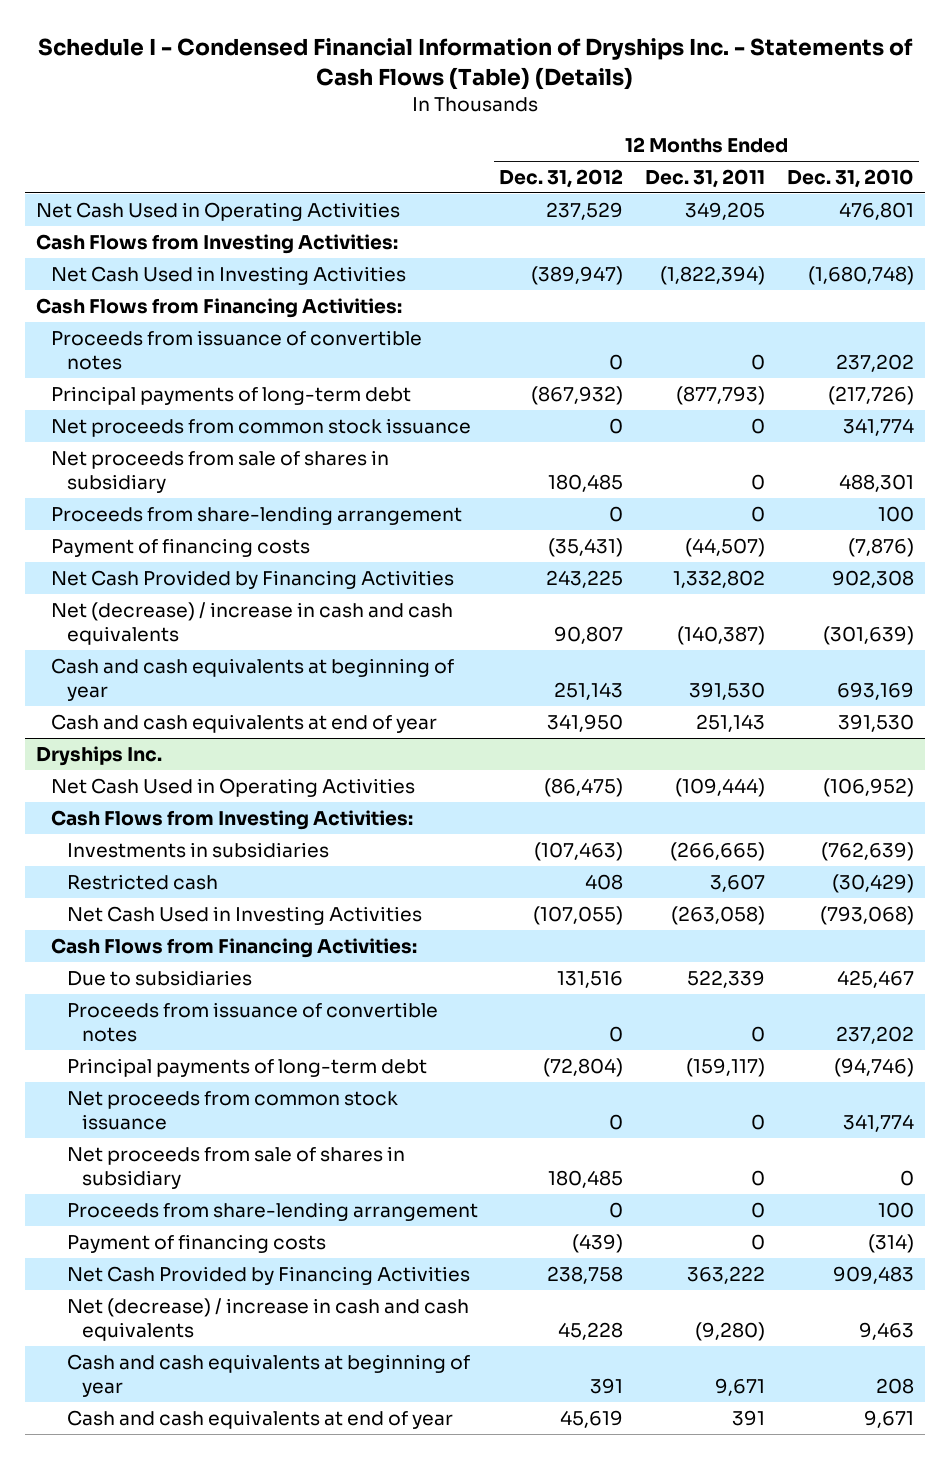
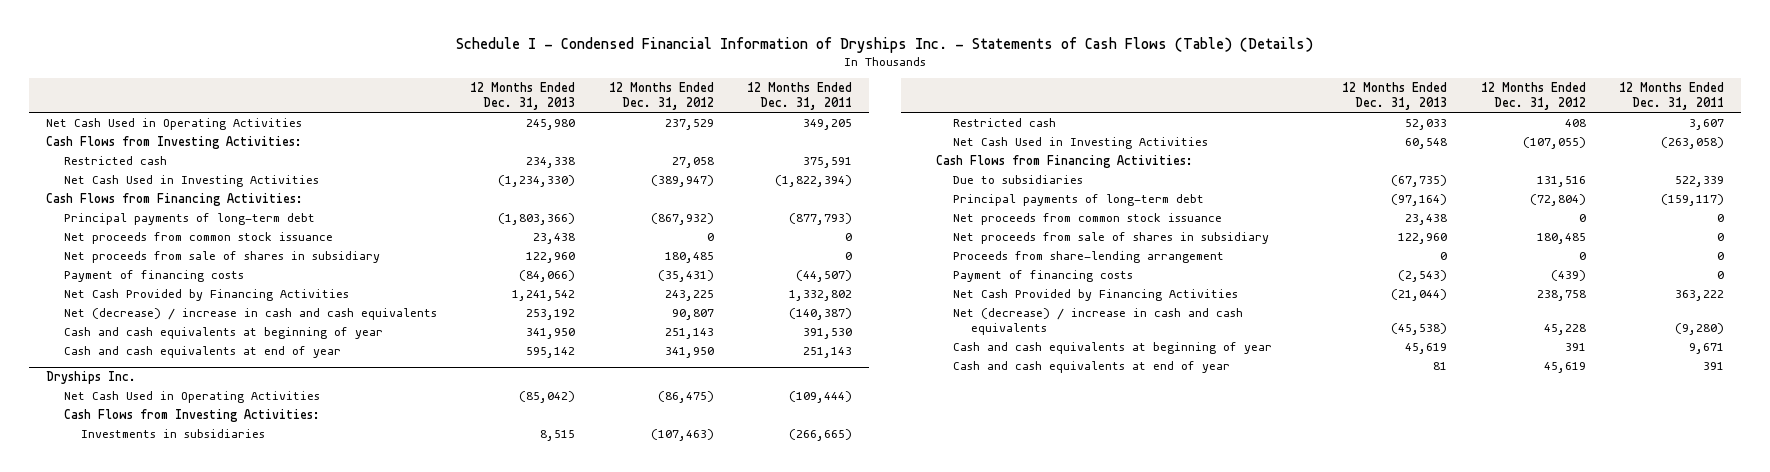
[786,169,914,189] Dec. 31, 2010 -> none
none -> [470,82,576,111] 12 Months Ended Dec. 31, 2013
none -> [63,155,167,165] Restricted cash
[51,329,423,371] Proceeds from issuance of convertible notes -> none
[51,505,463,525] Proceeds from share-lending arrangement -> none
[66,1001,438,1043] Proceeds from issuance of convertible notes -> none

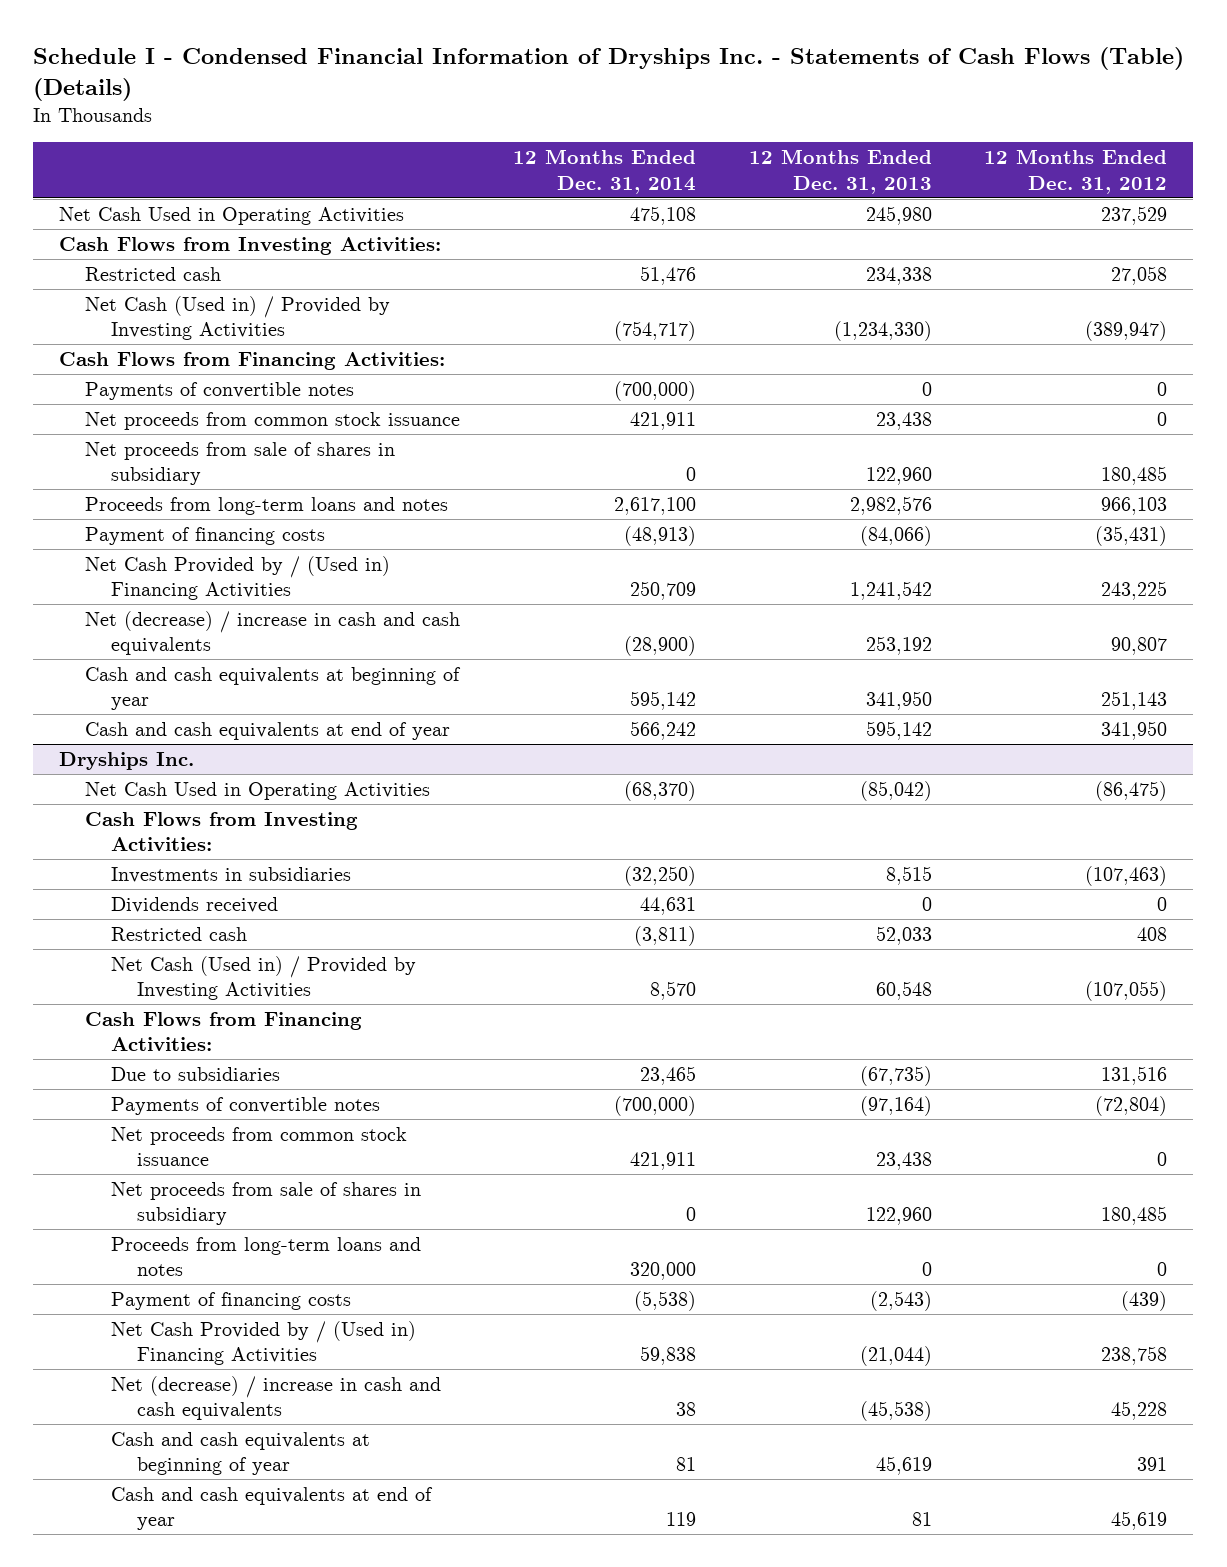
[747,82,853,111] 12 Months Ended Dec. 31, 2011 -> none
none -> [512,149,696,194] 12 Months Ended Dec. 31, 2014
[63,174,319,187] Net Cash Used in Investing Activities -> [85,296,391,341] Net Cash (Used in) / Provided by Investing Activities
[63,212,315,225] Principal payments of long-term debt -> none
none -> [85,382,355,401] Payments of convertible notes
none -> [85,497,449,516] Proceeds from long-term loans and notes
[63,288,349,301] Net Cash Provided by Financing Activities -> [85,556,391,601] Net Cash Provided by / (Used in) Financing Activities
none -> [111,897,279,914] Dividends received
[953,136,1209,149] Net Cash Used in Investing Activities -> [111,956,417,1001] Net Cash (Used in) / Provided by Investing Activities
[953,193,1205,206] Principal payments of long-term debt -> [111,1097,381,1116] Payments of convertible notes
[953,250,1225,263] Proceeds from share-lending arrangement -> none
none -> [111,1237,422,1277] Proceeds from long-term loans and notes
[953,288,1239,301] Net Cash Provided by Financing Activities -> [111,1321,417,1366] Net Cash Provided by / (Used in) Financing Activities

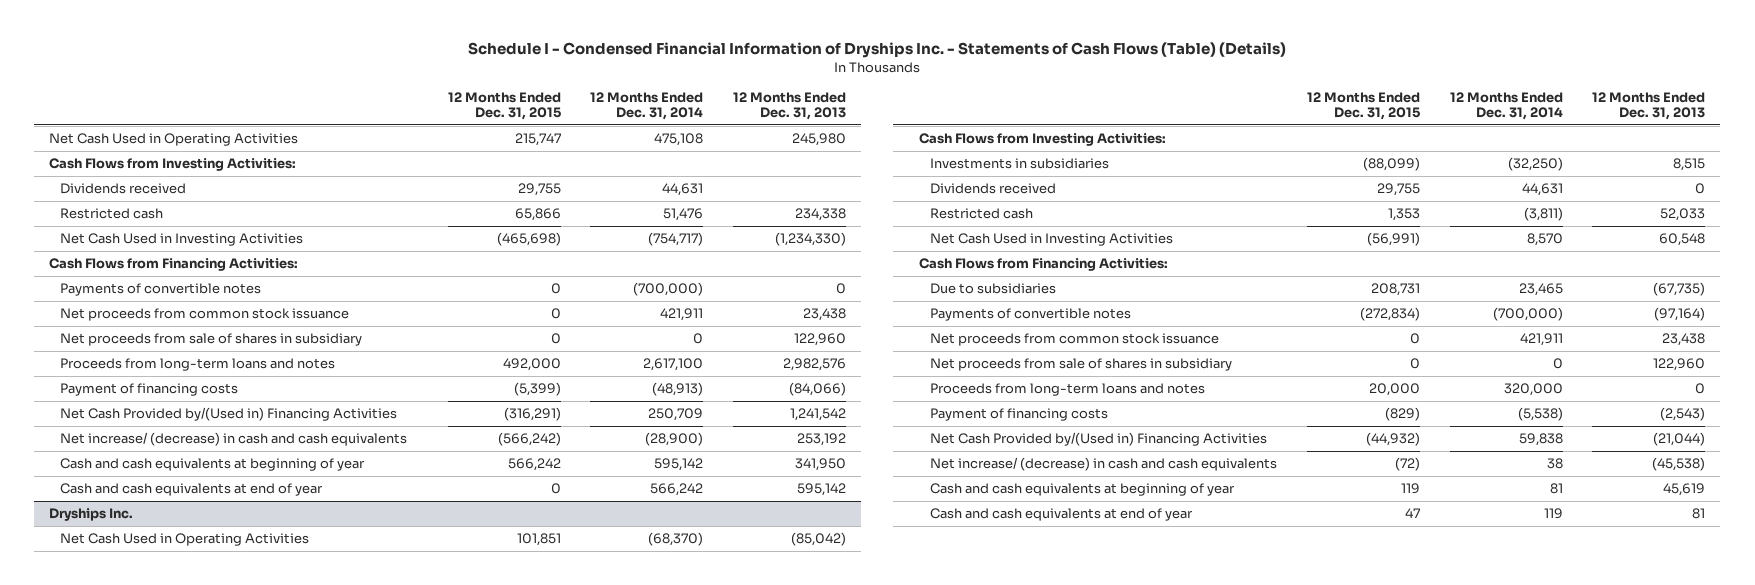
[984,149,1168,194] 12 Months Ended Dec. 31, 2012 -> none
none -> [447,91,561,120] 12 Months Ended Dec. 31, 2015
none -> [59,183,186,195] Dividends received
[85,296,391,341] Net Cash (Used in) / Provided by Investing Activities -> [59,233,303,247] Net Cash Used in Investing Activities
[85,556,391,601] Net Cash Provided by / (Used in) Financing Activities -> [59,407,397,422] Net Cash Provided by/(Used in) Financing Activities
[85,611,461,656] Net (decrease) / increase in cash and cash equivalents -> [59,432,407,447] Net increase/ (decrease) in cash and cash equivalents
[111,956,417,1001] Net Cash (Used in) / Provided by Investing Activities -> [929,233,1173,247] Net Cash Used in Investing Activities
[111,1321,417,1366] Net Cash Provided by / (Used in) Financing Activities -> [929,432,1267,447] Net Cash Provided by/(Used in) Financing Activities
[111,1376,442,1421] Net (decrease) / increase in cash and cash equivalents -> [929,457,1277,472] Net increase/ (decrease) in cash and cash equivalents

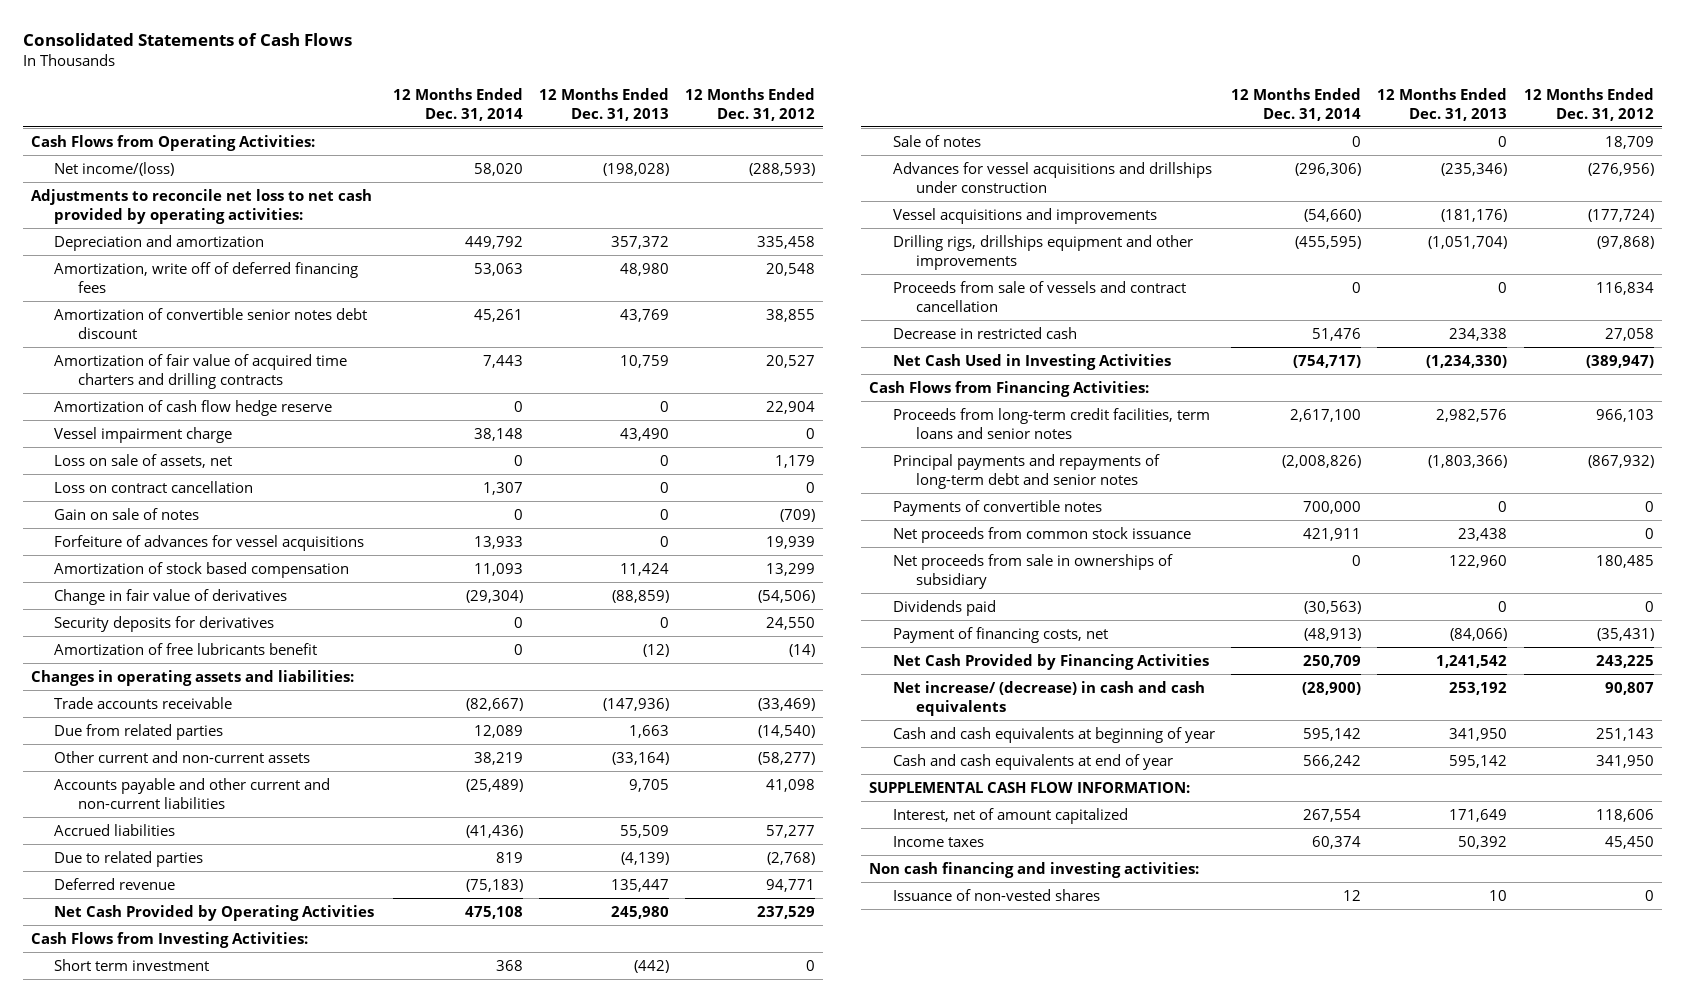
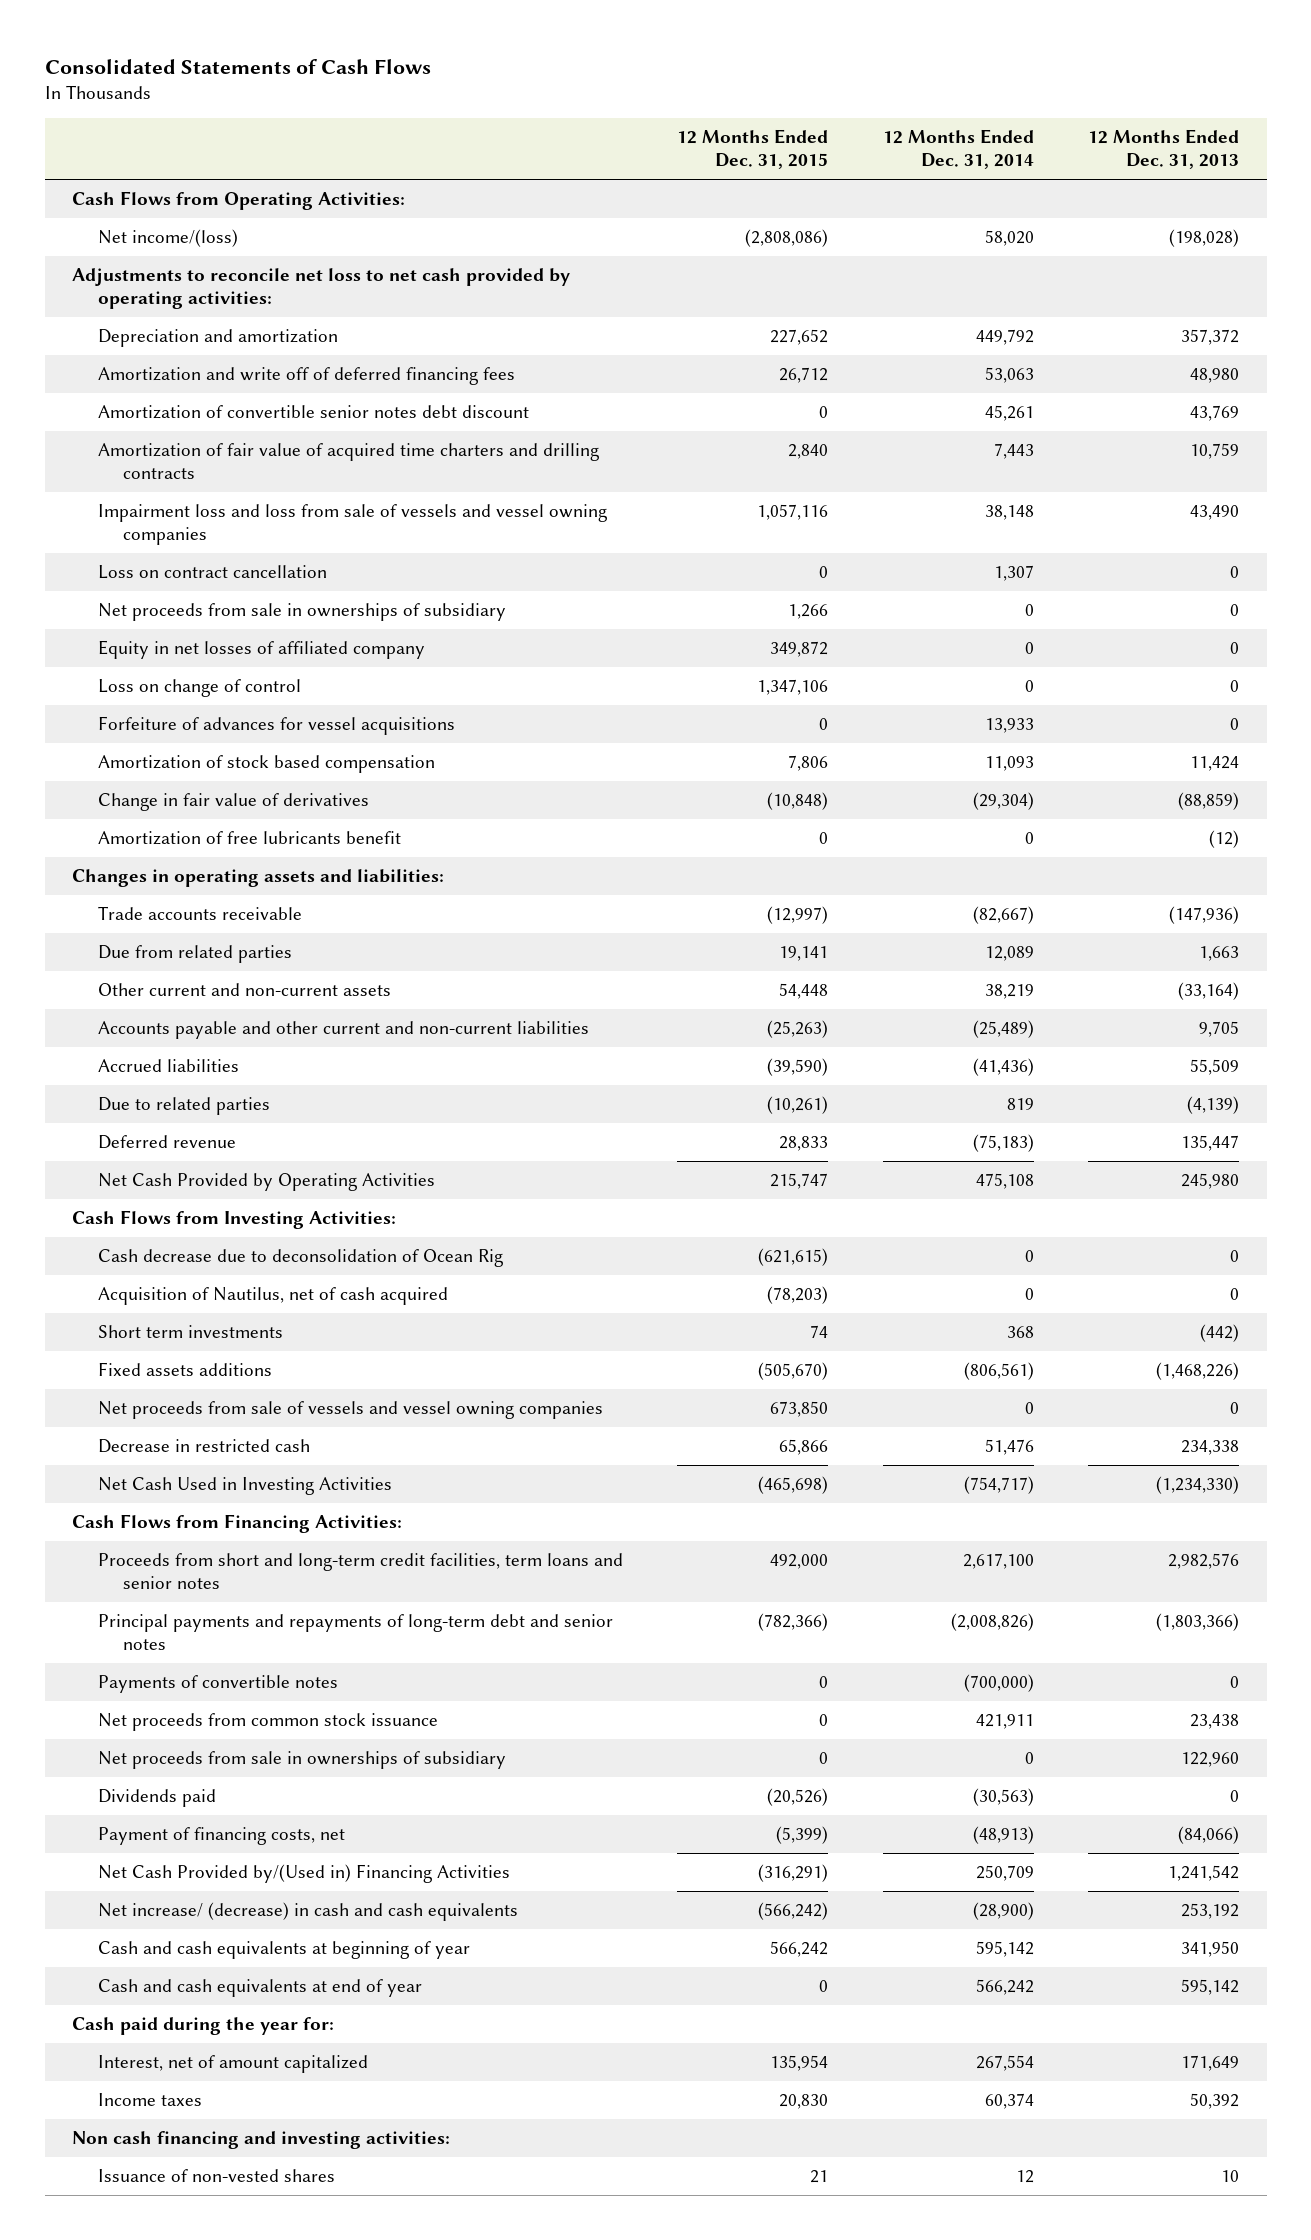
[685,87,816,121] 12 Months Ended Dec. 31, 2012 -> none
none -> [677,128,829,170] 12 Months Ended Dec. 31, 2015
[54,261,359,293] Amortization, write off of deferred financing fees -> [97,366,515,385] Amortization and write off of deferred financing fees
[54,399,333,416] Amortization of cash flow hedge reserve -> none
[54,453,233,468] Loss on sale of assets, net -> none
[54,426,233,443] Vessel impairment charge -> [97,503,607,546] Impairment loss and loss from sale of vessels and vessel owning companies
[54,507,200,520] Gain on sale of notes -> none
none -> [97,602,506,621] Net proceeds from sale in ownerships of subsidiary
none -> [97,639,425,659] Equity in net losses of affiliated company
none -> [97,678,301,697] Loss on change of control
[54,615,275,632] Security deposits for derivatives -> none
[892,134,981,147] Sale of notes -> none
[892,161,1212,193] Advances for vessel acquisitions and drillships under construction -> none
[892,207,1157,224] Vessel acquisitions and improvements -> none
[892,234,1193,270] Drilling rigs, drillships equipment and other improvements -> none
none -> [97,1248,503,1267] Cash decrease due to deconsolidation of Ocean Rig
none -> [97,1286,448,1305] Acquisition of Nautilus, net of cash acquired
[54,958,210,971] Short term investment -> [97,1324,283,1338] Short term investments
none -> [97,1361,272,1376] Fixed assets additions
[892,280,1186,312] Proceeds from sale of vessels and contract cancellation -> [97,1400,603,1419] Net proceeds from sale of vessels and vessel owning companies
[892,407,1210,439] Proceeds from long-term credit facilities, term loans and senior notes -> [97,1552,623,1590] Proceeds from short and long-term credit facilities, term loans and senior notes
[1302,500,1361,514] 700,000 -> [963,1673,1034,1692] (700,000)
[892,653,1209,670] Net Cash Provided by Financing Activities -> [97,1863,510,1883] Net Cash Provided by/(Used in) Financing Activities
[869,781,1191,793] SUPPLEMENTAL CASH FLOW INFORMATION: -> none
none -> [71,2016,334,2035] Cash paid during the year for:

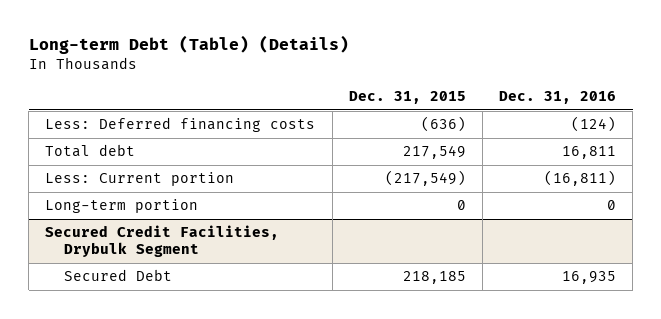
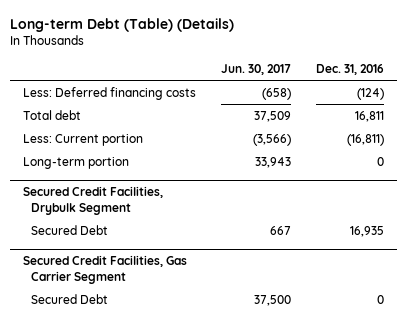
[348,91,466,105] Dec. 31, 2015 -> none
none -> [220,64,291,76] Jun. 30, 2017
none -> [22,255,187,284] Secured Credit Facilities, Gas Carrier Segment
none -> [31,293,109,304] Secured Debt

